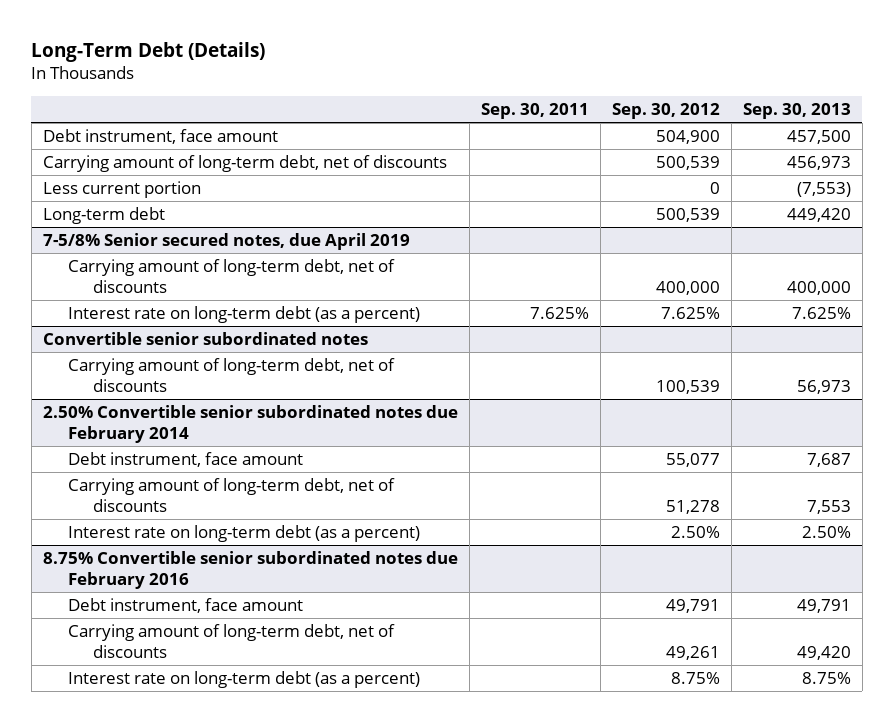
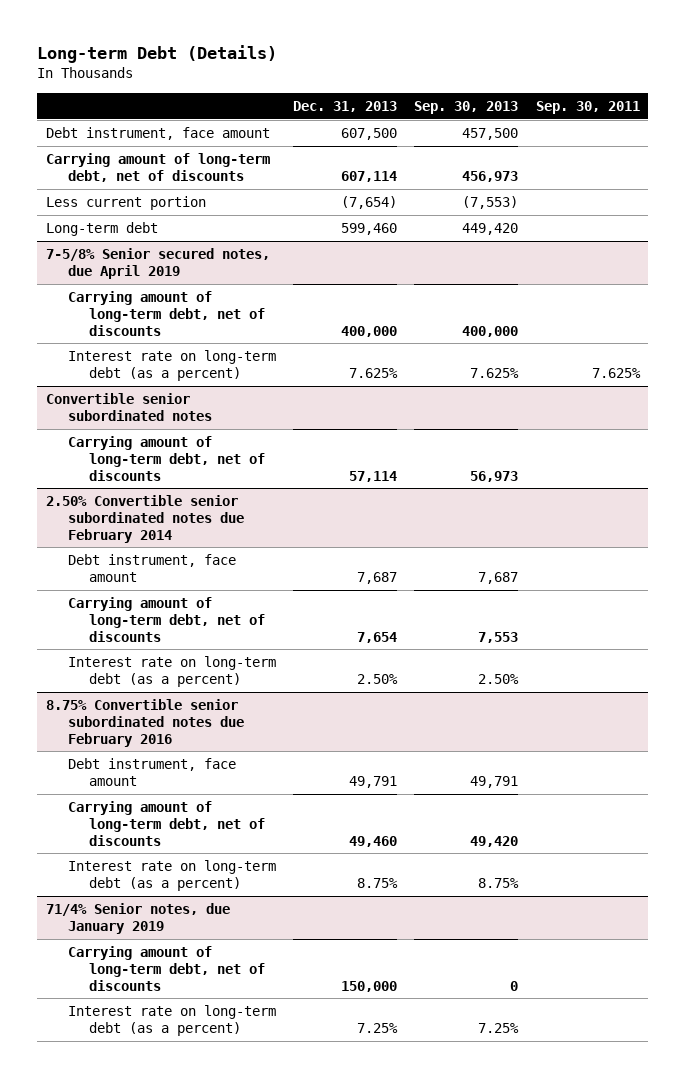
[31,42,266,63] Long-Term Debt (Details) -> [37,45,278,64] Long-term Debt (Details)
[611,103,720,120] Sep. 30, 2012 -> none
none -> [293,100,398,112] Dec. 31, 2013
none -> [46,903,231,934] 71/4% Senior notes, due January 2019
none -> [67,946,266,991] Carrying amount of long-term debt, net of discounts
none -> [67,1005,276,1036] Interest rate on long-term debt (as a percent)

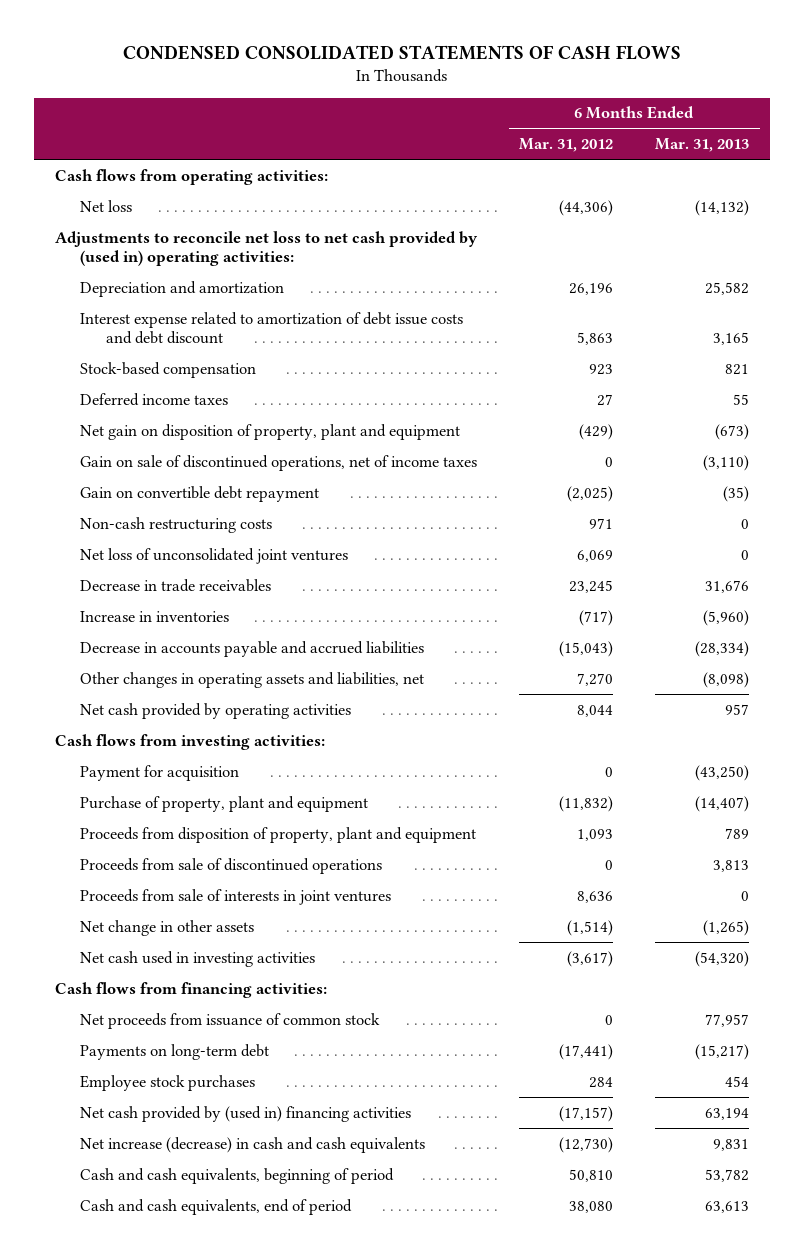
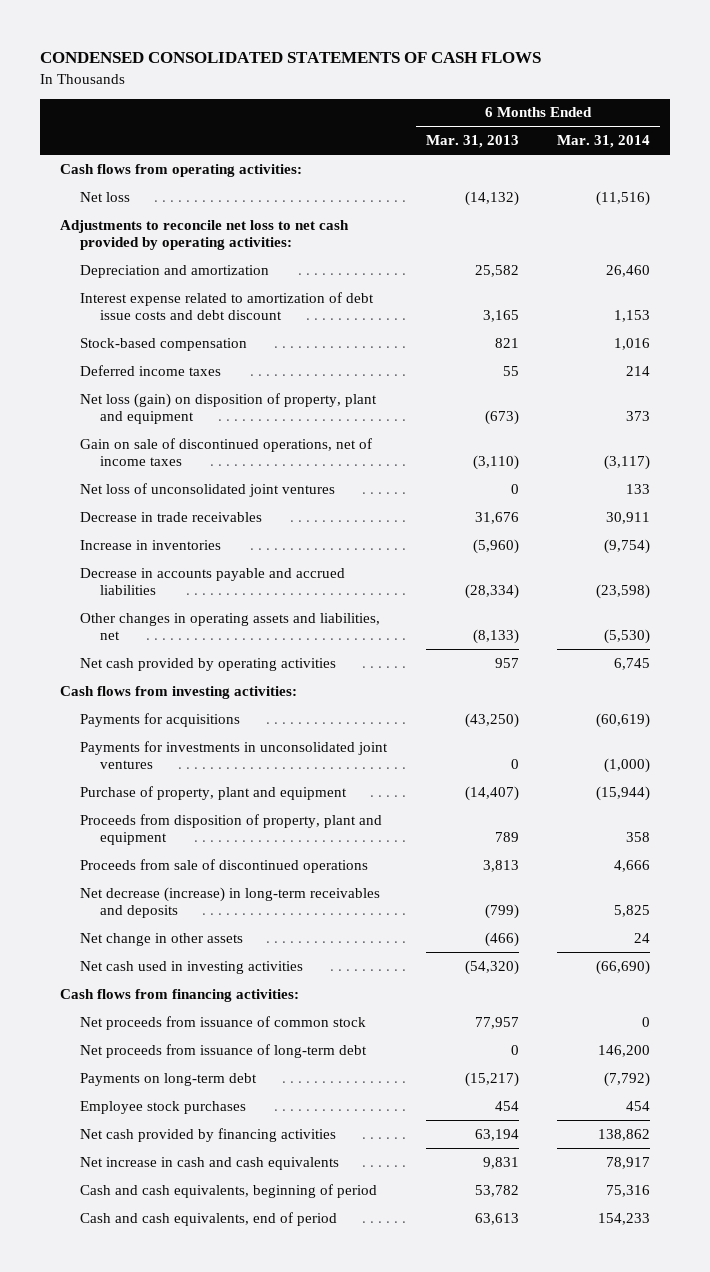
[519,138,614,153] Mar. 31, 2012 -> none
none -> [557,135,651,149] Mar. 31, 2014
[54,230,478,266] Adjustments to reconcile net loss to net cash provided by (used in) operating activities: -> [59,219,349,251] Adjustments to reconcile net loss to net cash provided by operating activities:
[80,423,461,440] Net gain on disposition of property, plant and equipment -> [79,392,377,425] Net loss (gain) on disposition of property, plant and equipment
[80,485,320,502] Gain on convertible debt repayment -> none
[80,516,273,533] Non-cash restructuring costs -> none
[703,671,750,688] (8,098) -> [472,629,519,645] (8,133)
[80,764,240,781] Payment for acquisition -> [79,712,240,727] Payments for acquisitions
none -> [79,740,388,770] Payments for investments in unconsolidated joint ventures
[80,888,392,905] Proceeds from sale of interests in joint ventures -> none
none -> [79,886,380,919] Net decrease (increase) in long-term receivables and deposits
[703,919,750,936] (1,265) -> [484,931,519,947] (466)
none -> [79,1043,367,1058] Net proceeds from issuance of long-term debt
[80,1105,412,1122] Net cash provided by (used in) financing activities -> [79,1127,336,1142] Net cash provided by financing activities
[80,1136,426,1153] Net increase (decrease) in cash and cash equivalents -> [79,1156,339,1170] Net increase in cash and cash equivalents

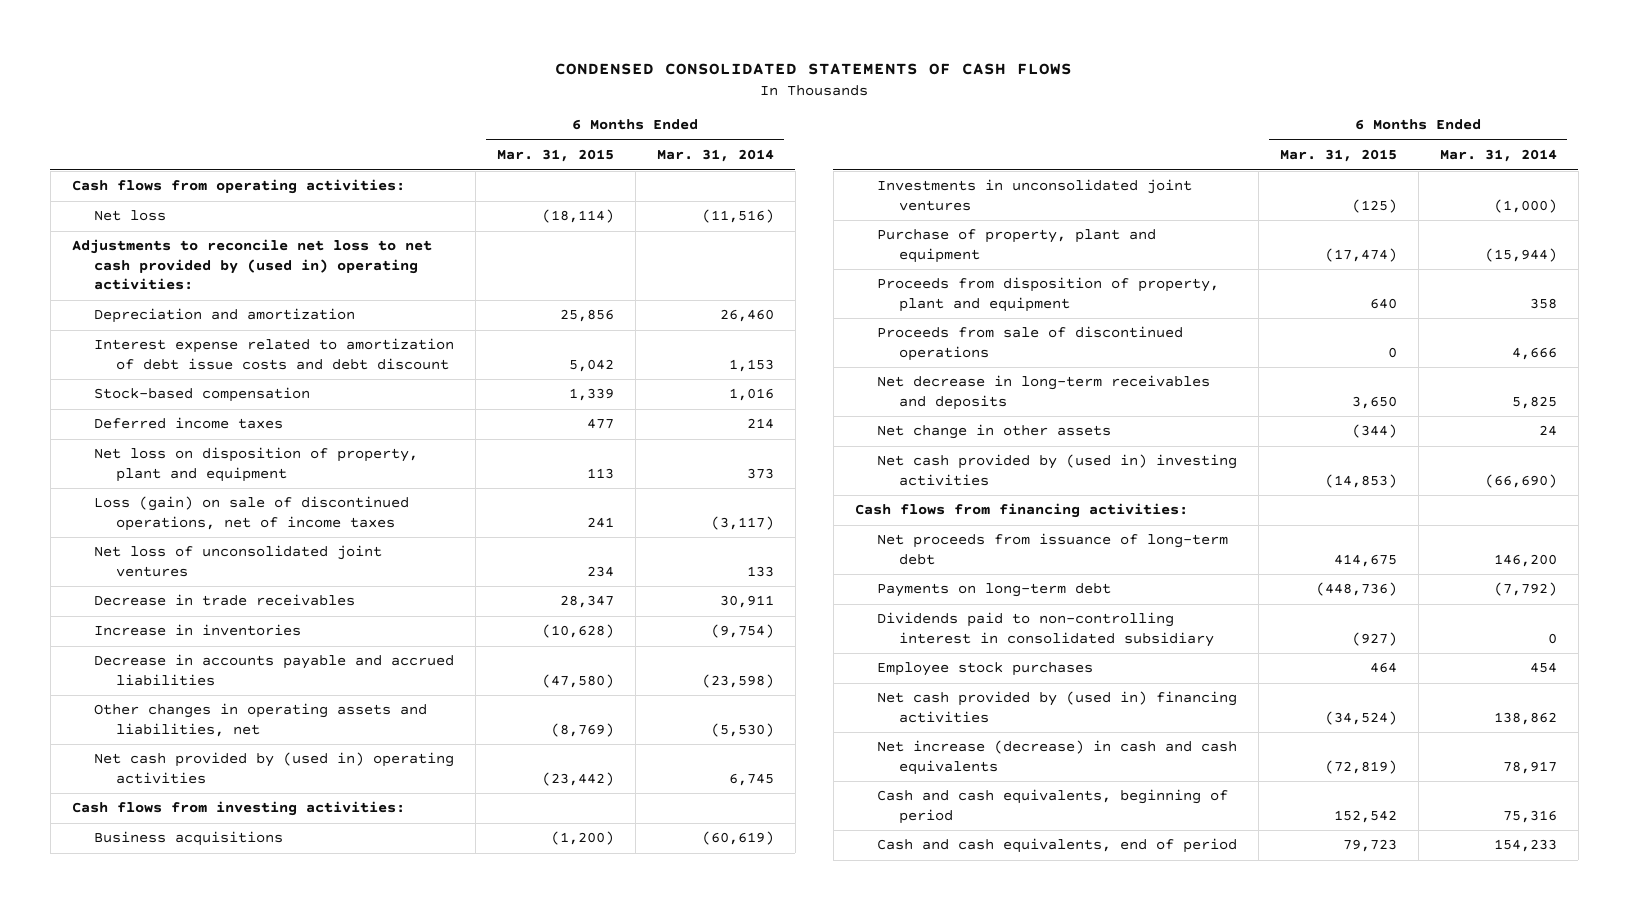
[425,135,519,149] Mar. 31, 2013 -> none
none -> [496,149,614,163] Mar. 31, 2015
[59,219,349,251] Adjustments to reconcile net loss to net cash provided by operating activities: -> [71,239,432,291] Adjustments to reconcile net loss to net cash provided by (used in) operating activities:
[79,392,377,425] Net loss (gain) on disposition of property, plant and equipment -> [93,447,418,482] Net loss on disposition of property, plant and equipment
[79,437,372,467] Gain on sale of discontinued operations, net of income taxes -> [93,496,409,531] Loss (gain) on sale of discontinued operations, net of income taxes
[79,657,336,671] Net cash provided by operating activities -> [93,752,454,784] Net cash provided by (used in) operating activities
[79,712,240,727] Payments for acquisitions -> [93,831,283,847] Business acquisitions
[79,740,388,770] Payments for investments in unconsolidated joint ventures -> [876,179,1192,211] Investments in unconsolidated joint ventures
[79,886,380,919] Net decrease (increase) in long-term receivables and deposits -> [876,375,1210,410] Net decrease in long-term receivables and deposits
[79,960,303,974] Net cash used in investing activities -> [876,454,1237,486] Net cash provided by (used in) investing activities
[79,1015,366,1030] Net proceeds from issuance of common stock -> none
none -> [876,612,1215,647] Dividends paid to non-controlling interest in consolidated subsidiary
[79,1127,336,1142] Net cash provided by financing activities -> [876,691,1237,723] Net cash provided by (used in) financing activities
[79,1156,339,1170] Net increase in cash and cash equivalents -> [876,740,1237,775] Net increase (decrease) in cash and cash equivalents

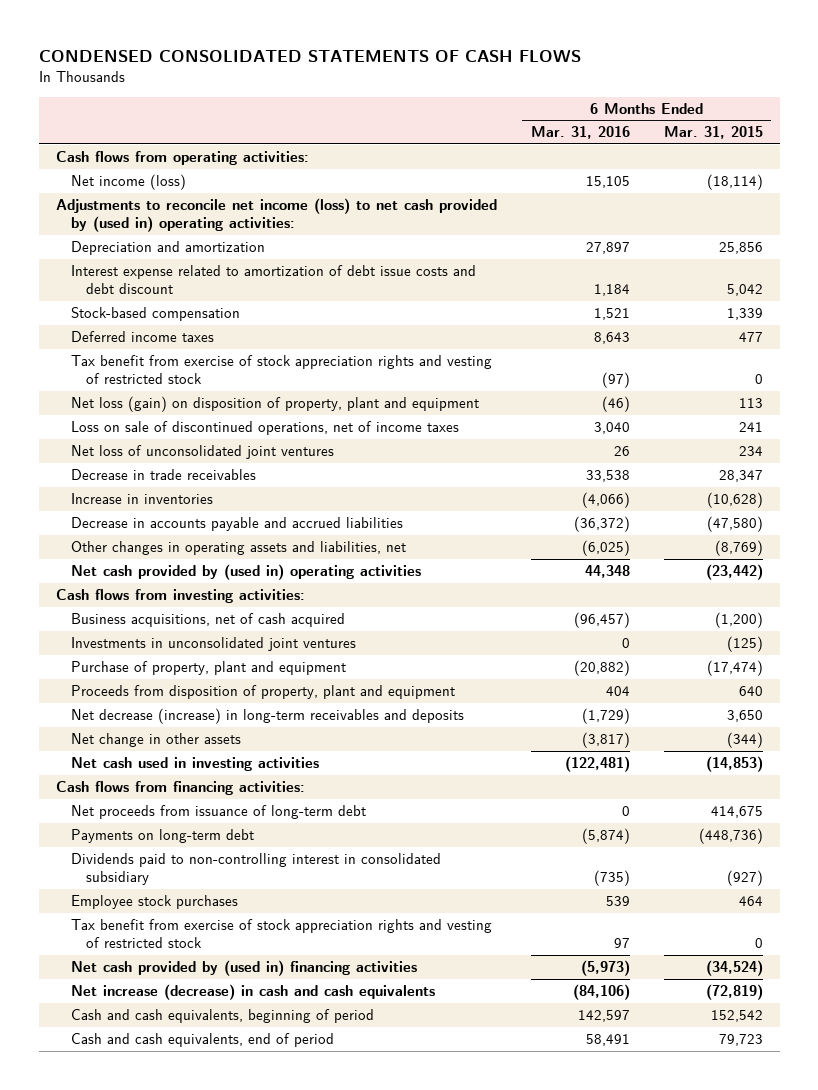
[656,149,774,163] Mar. 31, 2014 -> none
none -> [530,126,630,140] Mar. 31, 2016
[93,210,166,222] Net loss -> [70,173,186,190] Net income (loss)
[71,239,432,291] Adjustments to reconcile net loss to net cash provided by (used in) operating activities: -> [55,197,497,233] Adjustments to reconcile net income (loss) to net cash provided by (used in) operating activities:
none -> [70,354,492,385] Tax benefit from exercise of stock appreciation rights and vesting of restricted stock
[93,447,418,482] Net loss on disposition of property, plant and equipment -> [70,395,479,412] Net loss (gain) on disposition of property, plant and equipment
[93,496,409,531] Loss (gain) on sale of discontinued operations, net of income taxes -> [70,420,459,435] Loss on sale of discontinued operations, net of income taxes
[93,831,283,847] Business acquisitions -> [70,612,345,627] Business acquisitions, net of cash acquired
[876,326,1183,361] Proceeds from sale of discontinued operations -> none
[876,375,1210,410] Net decrease in long-term receivables and deposits -> [70,707,464,724] Net decrease (increase) in long-term receivables and deposits
[876,454,1237,486] Net cash provided by (used in) investing activities -> [70,756,319,771] Net cash used in investing activities
none -> [70,918,492,949] Tax benefit from exercise of stock appreciation rights and vesting of restricted stock

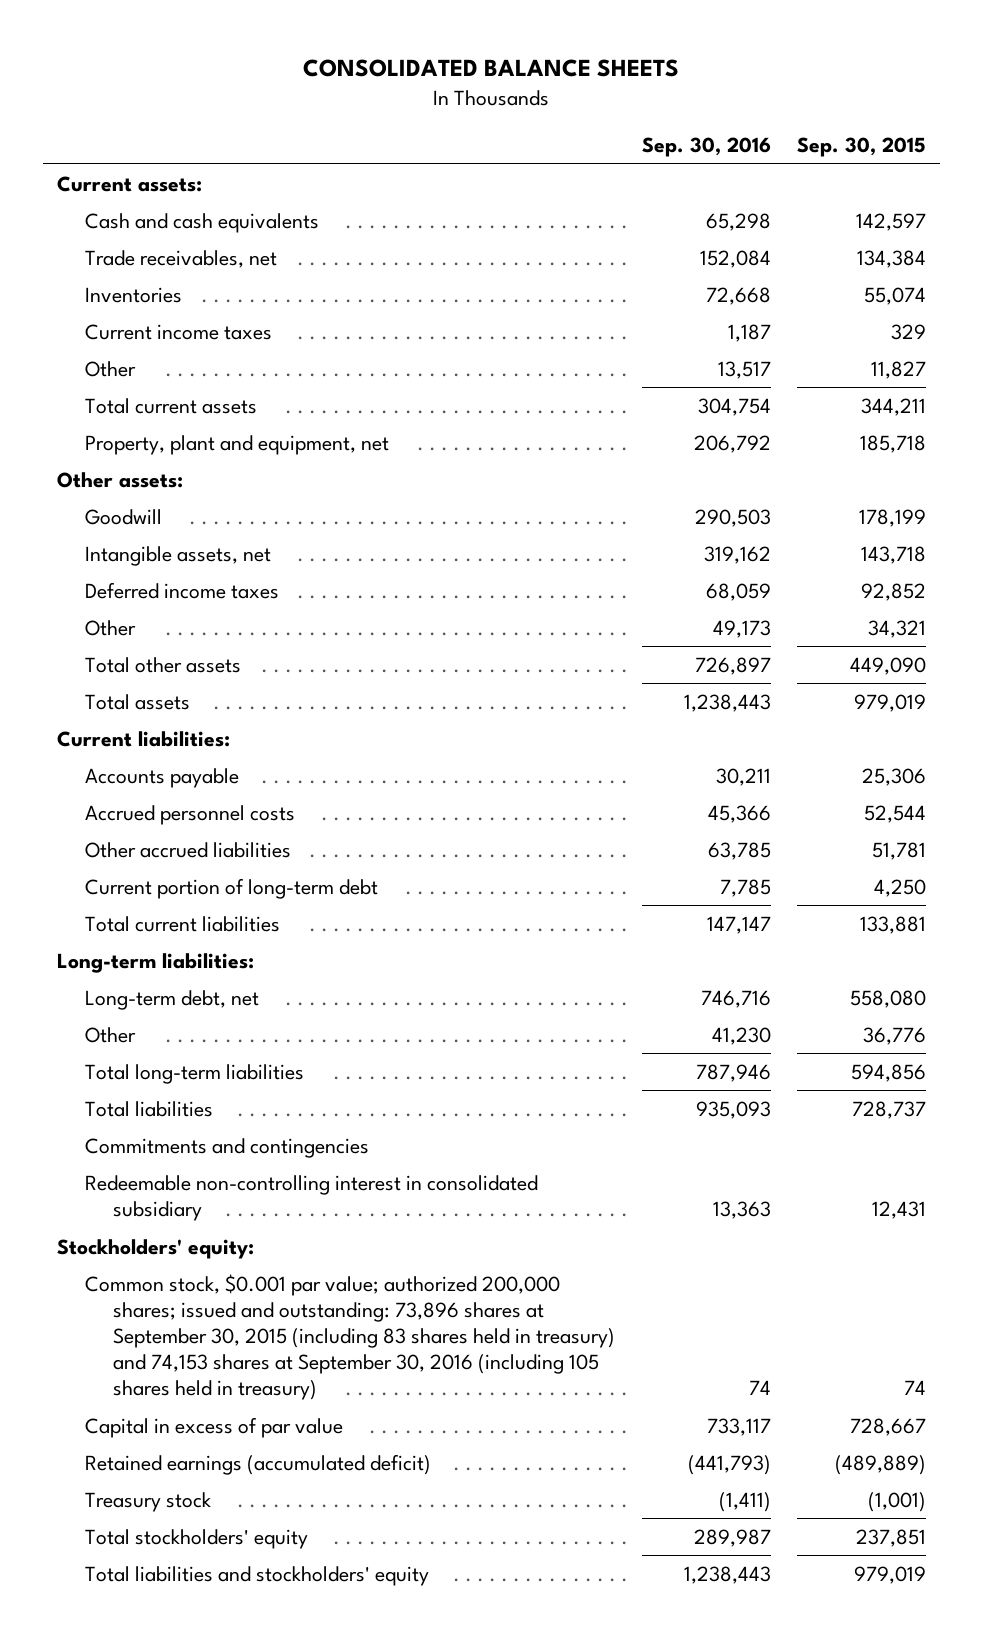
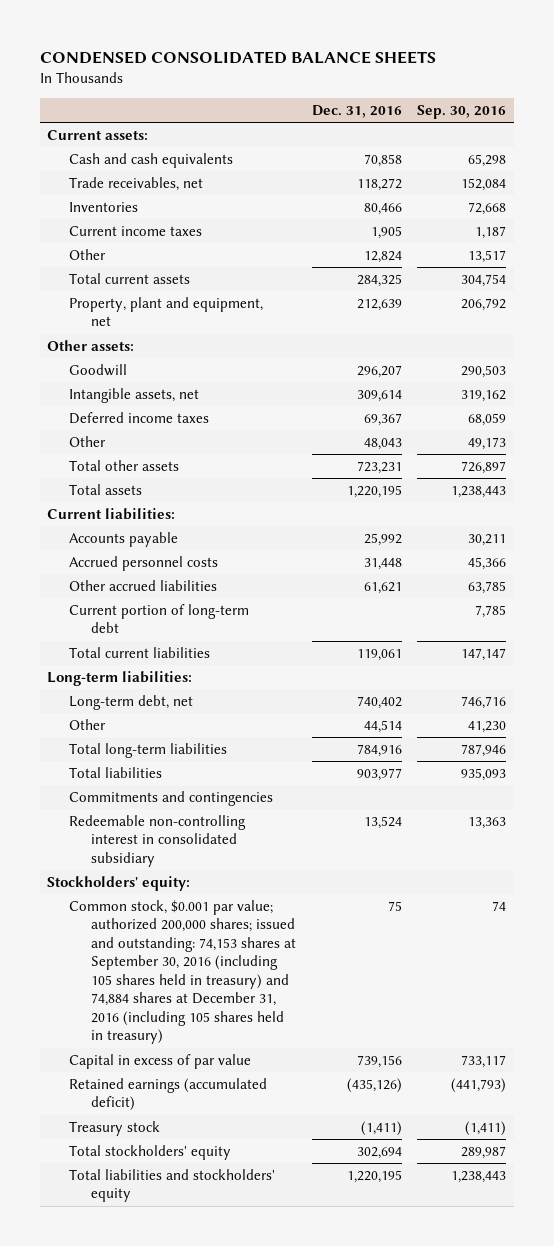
[303,59,680,78] CONSOLIDATED BALANCE SHEETS -> [39,50,436,64] CONDENSED CONSOLIDATED BALANCE SHEETS
[797,137,927,158] Sep. 30, 2015 -> none
none -> [311,104,402,118] Dec. 31, 2016
[84,1273,615,1401] Common stock, $0.001 par value; authorized 200,000 shares; issued and outstanding: 73,896 shares at September 30, 2015 (including 83 shares held in treasury) and 74,153 shares at September 30, 2016 (including 105 shares held in treasury) -> [69,899,297,1045] Common stock, $0.001 par value; authorized 200,000 shares; issued and outstanding: 74,153 shares at September 30, 2016 (including 105 shares held in treasury) and 74,884 shares at December 31, 2016 (including 105 shares held in treasury)

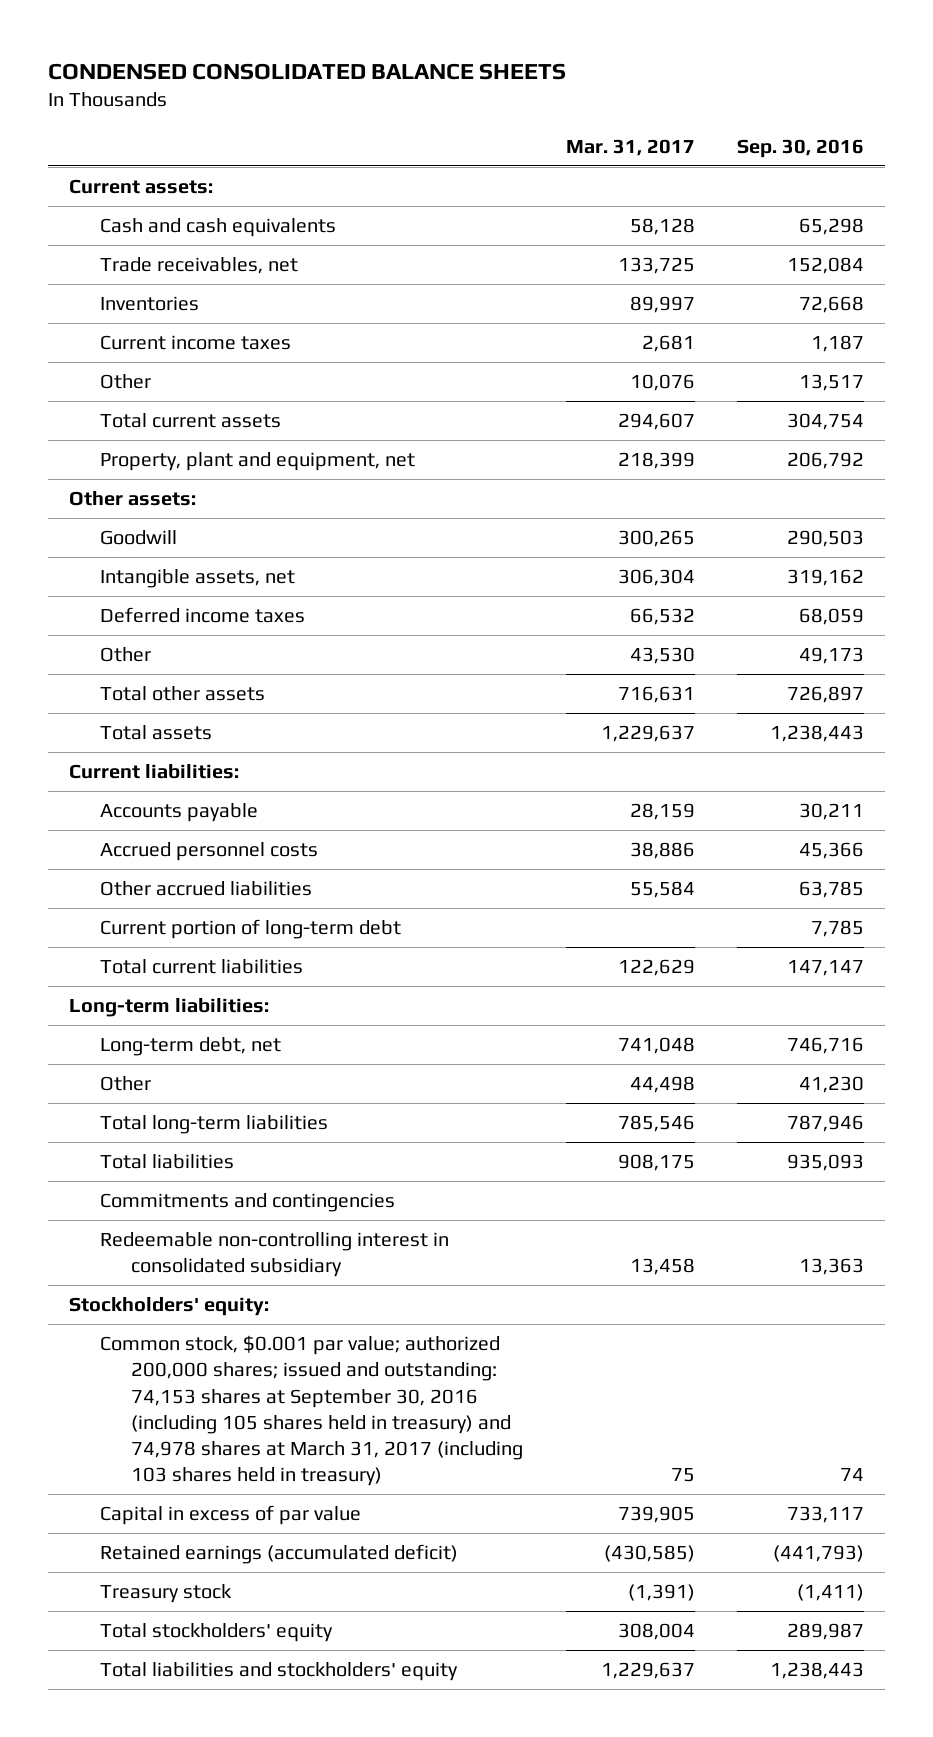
[311,104,402,118] Dec. 31, 2016 -> none
none -> [565,138,695,156] Mar. 31, 2017
[69,899,297,1045] Common stock, $0.001 par value; authorized 200,000 shares; issued and outstanding: 74,153 shares at September 30, 2016 (including 105 shares held in treasury) and 74,884 shares at December 31, 2016 (including 105 shares held in treasury) -> [100,1335,524,1487] Common stock, $0.001 par value; authorized 200,000 shares; issued and outstanding: 74,153 shares at September 30, 2016 (including 105 shares held in treasury) and 74,978 shares at March 31, 2017 (including 103 shares held in treasury)

